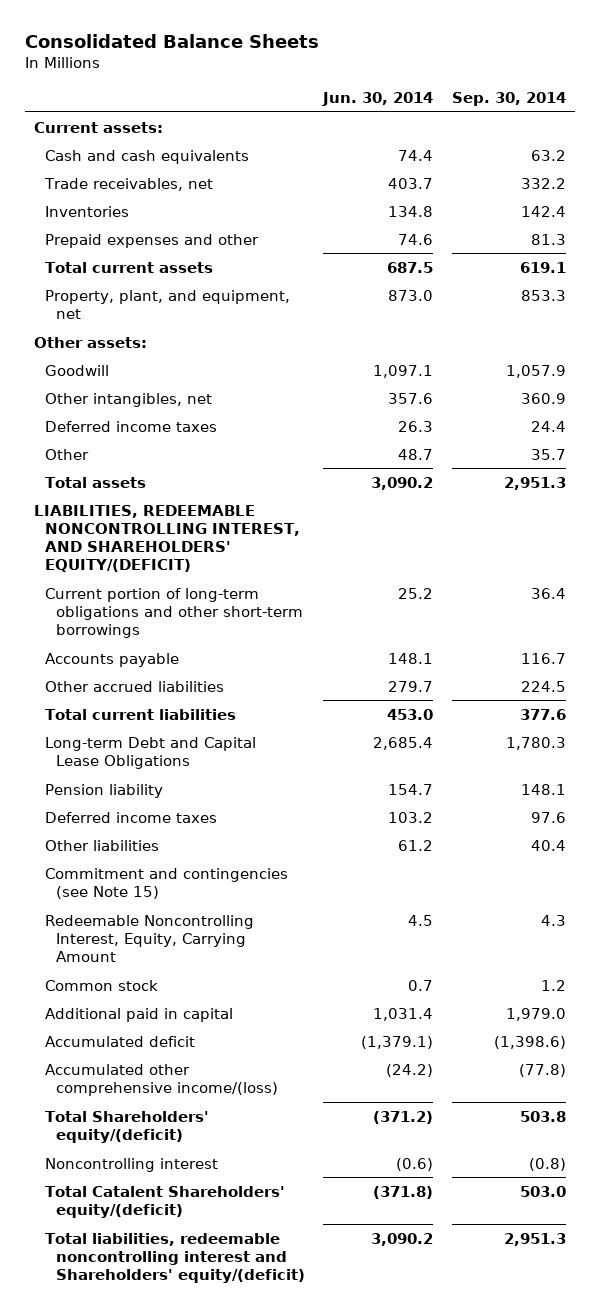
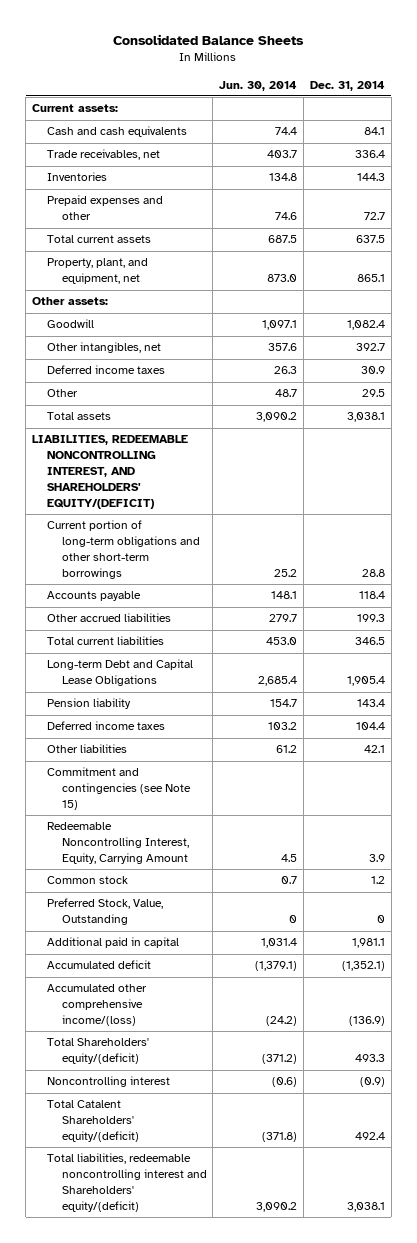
[451,92,566,107] Sep. 30, 2014 -> none
none -> [310,80,386,91] Dec. 31, 2014
none -> [46,898,163,926] Preferred Stock, Value, Outstanding

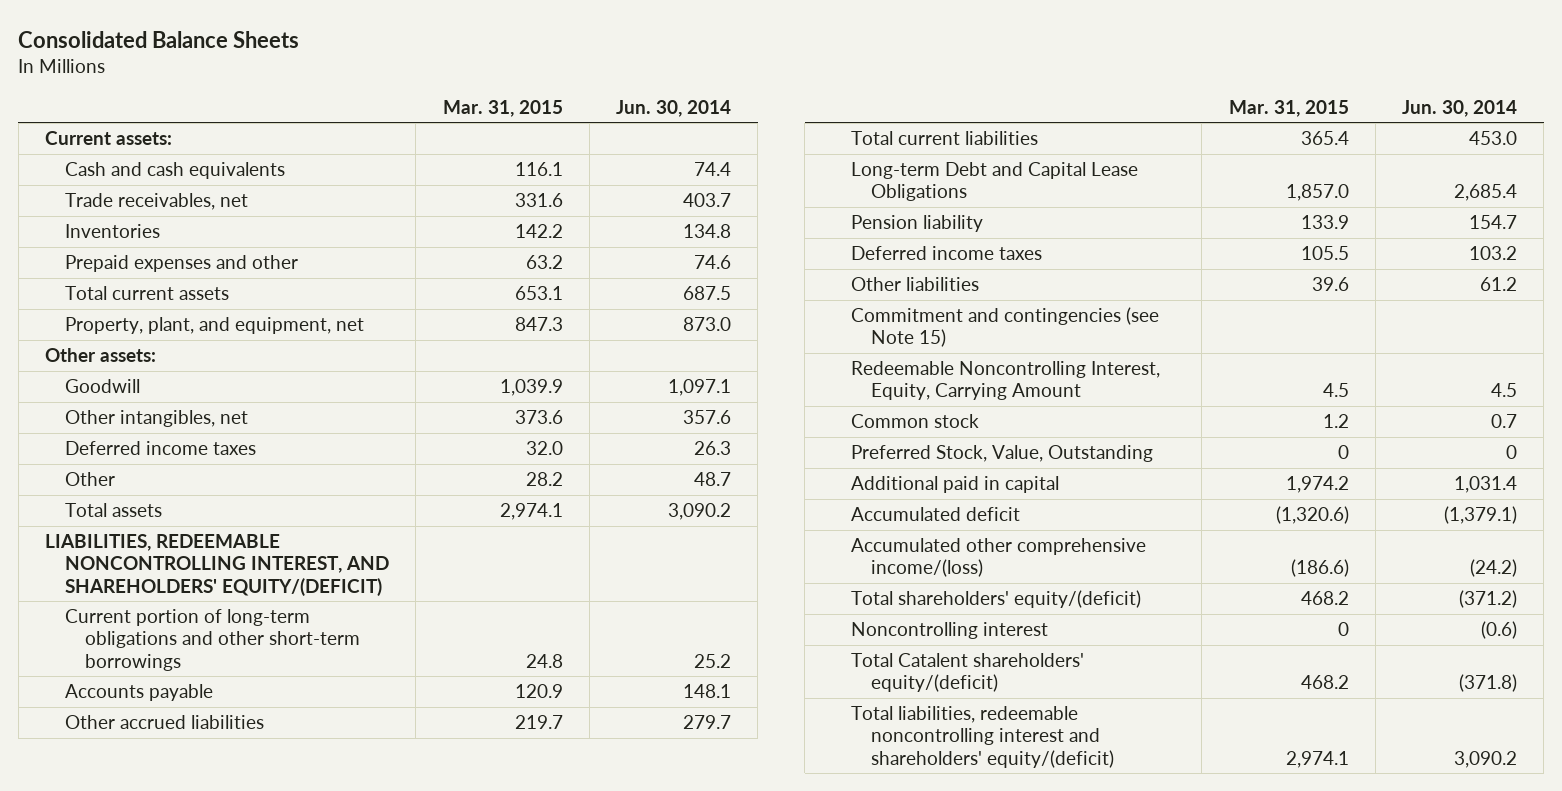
[310,80,386,91] Dec. 31, 2014 -> none
none -> [442,99,563,117] Mar. 31, 2015
[46,1038,149,1065] Total Shareholders' equity/(deficit) -> [851,590,1142,609] Total shareholders' equity/(deficit)
[46,1100,139,1143] Total Catalent Shareholders' equity/(deficit) -> [851,653,1085,693] Total Catalent shareholders' equity/(deficit)
[46,1153,207,1213] Total liabilities, redeemable noncontrolling interest and Shareholders' equity/(deficit) -> [851,706,1115,768] Total liabilities, redeemable noncontrolling interest and shareholders' equity/(deficit)

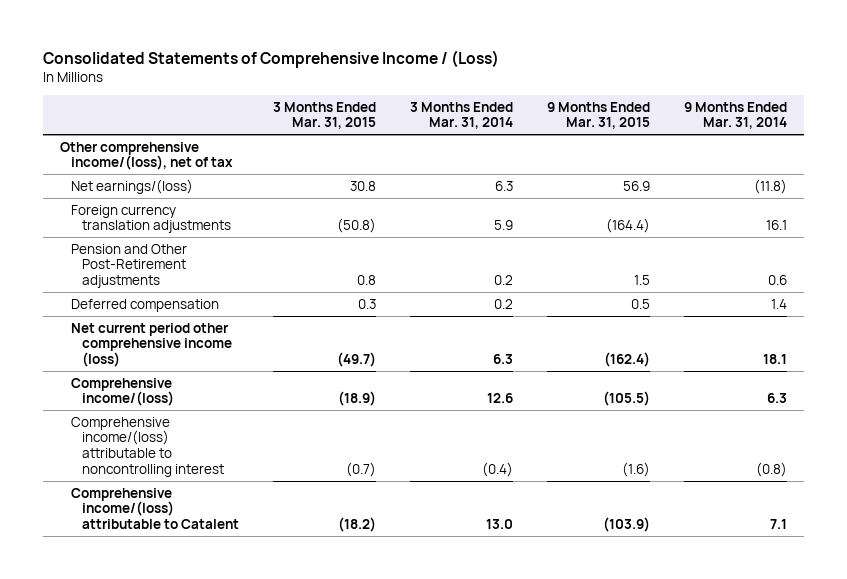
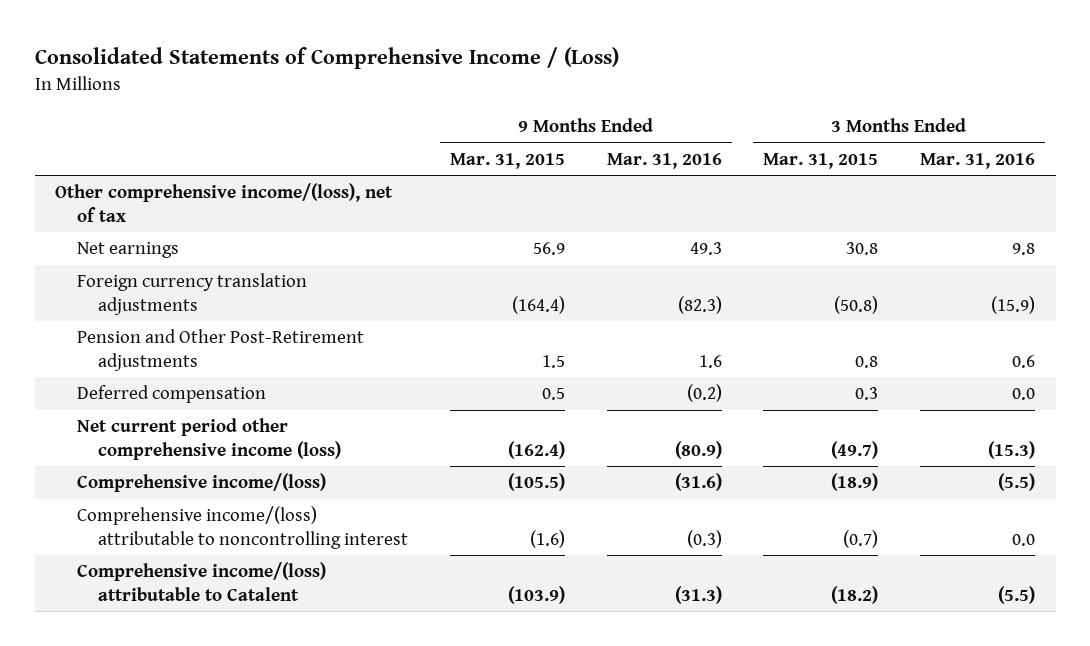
[410,101,514,130] 3 Months Ended Mar. 31, 2014 -> none
[684,101,788,130] 9 Months Ended Mar. 31, 2014 -> none
none -> [606,152,722,169] Mar. 31, 2016
none -> [919,152,1035,169] Mar. 31, 2016
[71,178,194,194] Net earnings/(loss) -> [76,242,179,259] Net earnings

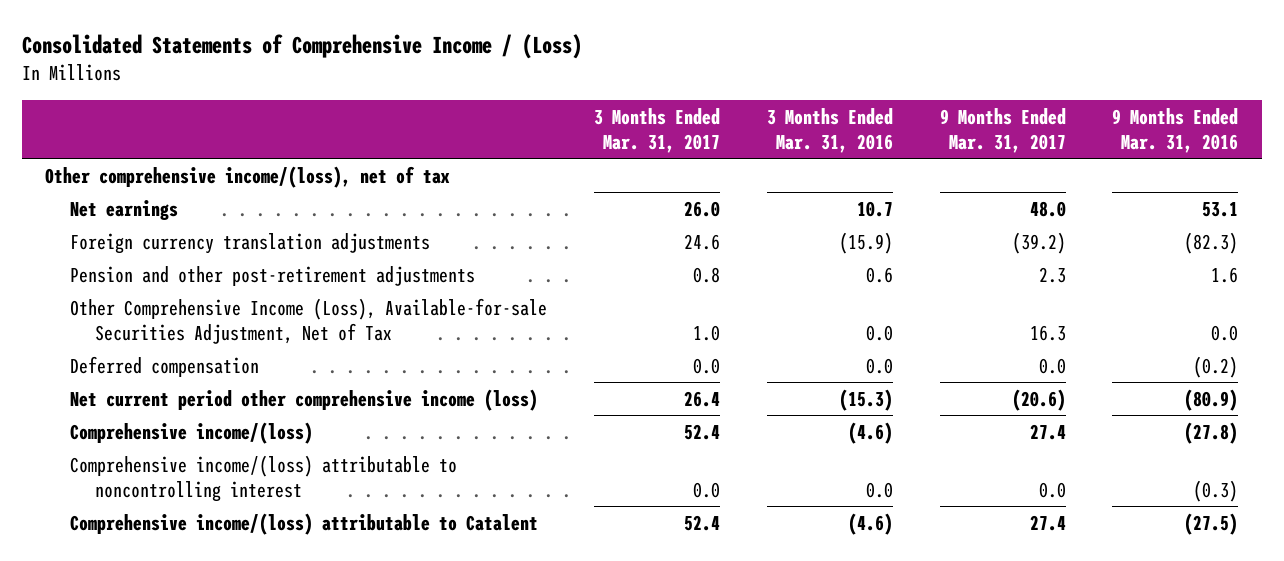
[450,152,566,169] Mar. 31, 2015 -> none
[763,152,879,169] Mar. 31, 2015 -> none
none -> [594,107,721,153] 3 Months Ended Mar. 31, 2017
none -> [939,107,1066,153] 9 Months Ended Mar. 31, 2017
[689,242,722,256] 49.3 -> [1202,201,1239,217] 53.1
[1011,243,1035,256] 9.8 -> [856,200,893,217] 10.7
[76,329,364,371] Pension and Other Post-Retirement adjustments -> [70,265,476,286] Pension and other post-retirement adjustments
none -> [70,297,548,344] Other Comprehensive Income (Loss), Available-for-sale Securities Adjustment, Net of Tax
[674,473,722,492] (31.6) -> [1184,421,1239,444] (27.8)
[997,473,1035,492] (5.5) -> [847,421,893,444] (4.6)
[674,585,722,604] (31.3) -> [1184,512,1239,535] (27.5)
[997,585,1035,604] (5.5) -> [847,512,893,535] (4.6)

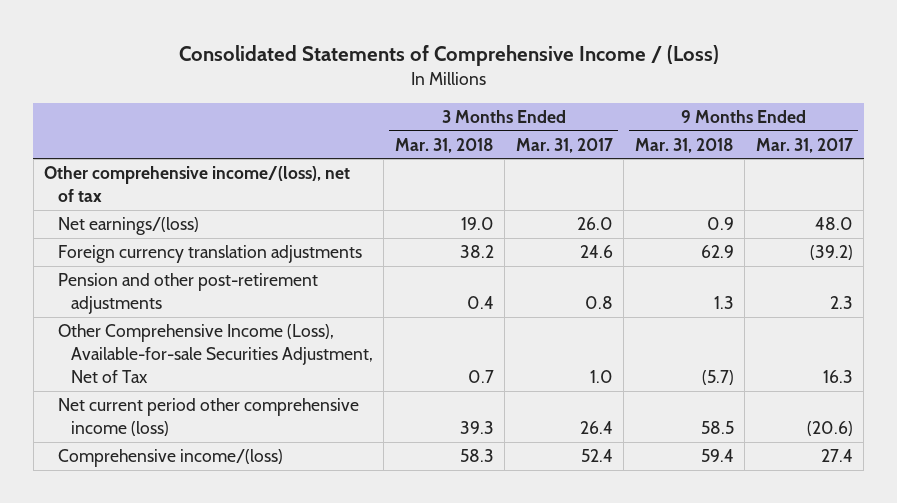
[766,107,893,153] 3 Months Ended Mar. 31, 2016 -> none
[1112,107,1239,153] 9 Months Ended Mar. 31, 2016 -> none
none -> [394,137,494,153] Mar. 31, 2018
none -> [634,137,734,153] Mar. 31, 2018
[70,199,179,220] Net earnings -> [57,217,199,236] Net earnings/(loss)
[70,355,260,377] Deferred compensation -> none
[70,454,458,502] Comprehensive income/(loss) attributable to noncontrolling interest -> none
[70,512,539,535] Comprehensive income/(loss) attributable to Catalent -> none

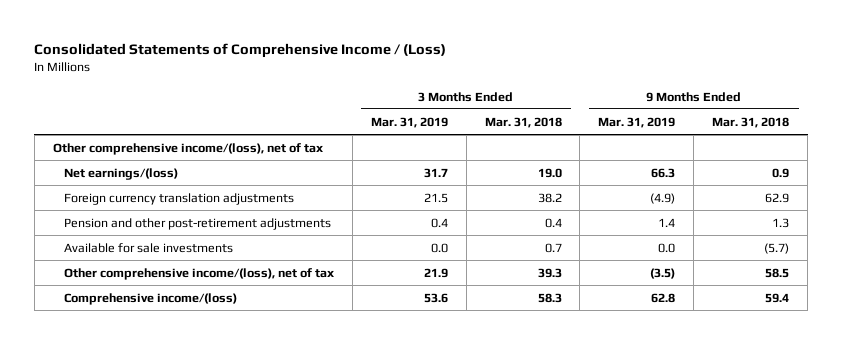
[515,137,613,153] Mar. 31, 2017 -> none
[755,137,853,153] Mar. 31, 2017 -> none
none -> [370,116,448,128] Mar. 31, 2019
none -> [598,116,676,128] Mar. 31, 2019
[57,324,373,383] Other Comprehensive Income (Loss), Available-for-sale Securities Adjustment, Net of Tax -> [63,242,233,253] Available for sale investments
[57,398,359,437] Net current period other comprehensive income (loss) -> [63,267,334,280] Other comprehensive income/(loss), net of tax

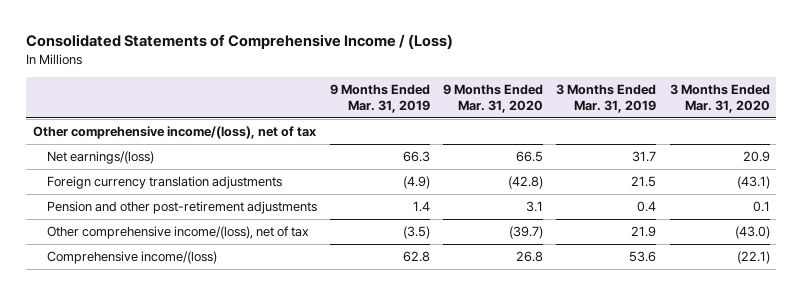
[484,116,562,128] Mar. 31, 2018 -> none
[712,116,790,128] Mar. 31, 2018 -> none
none -> [443,84,544,113] 9 Months Ended Mar. 31, 2020
none -> [669,84,770,113] 3 Months Ended Mar. 31, 2020
[63,242,233,253] Available for sale investments -> none

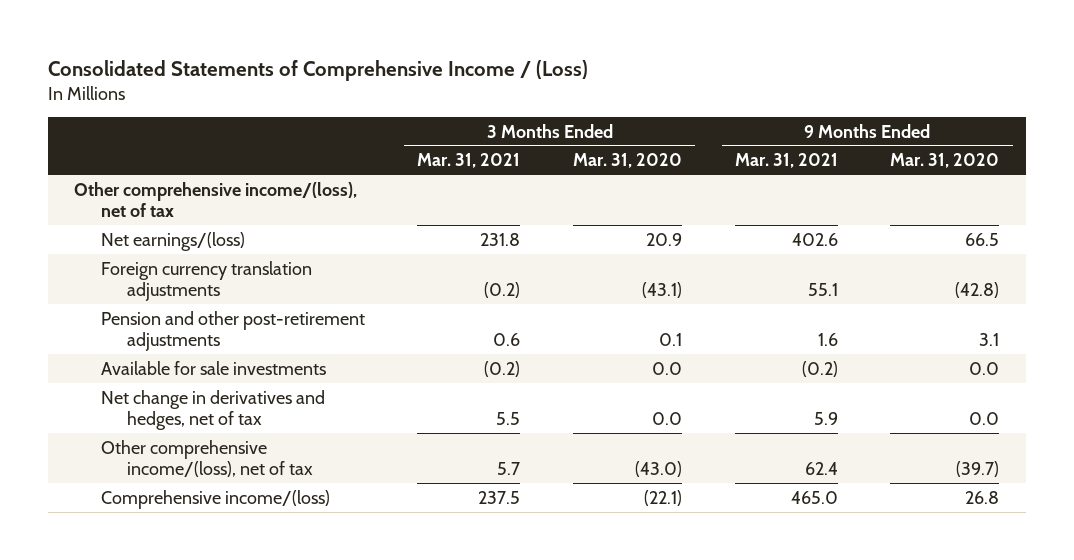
[329,84,430,113] 9 Months Ended Mar. 31, 2019 -> none
[556,84,657,113] 3 Months Ended Mar. 31, 2019 -> none
none -> [417,153,521,169] Mar. 31, 2021
none -> [734,153,838,169] Mar. 31, 2021
none -> [100,360,326,375] Available for sale investments
none -> [100,389,325,431] Net change in derivatives and hedges, net of tax

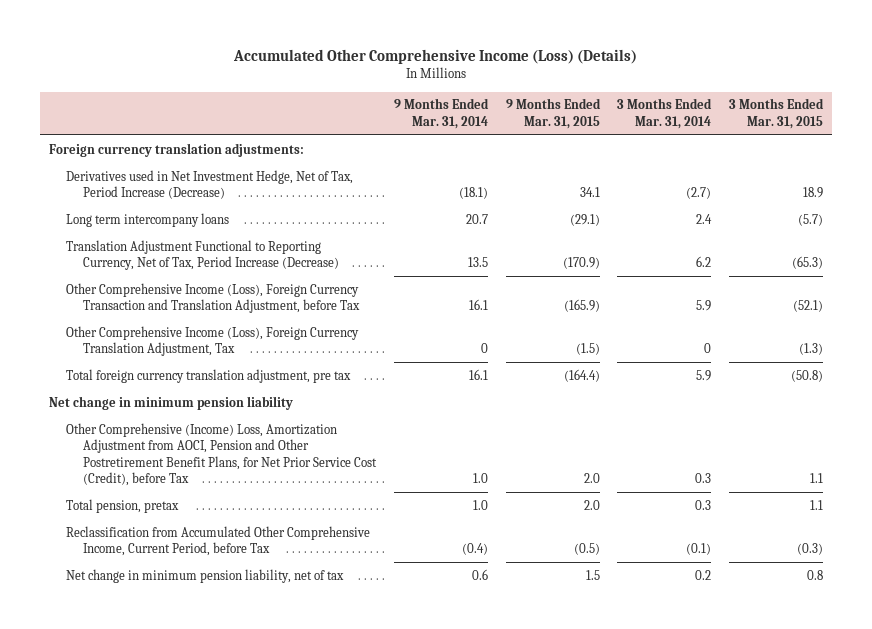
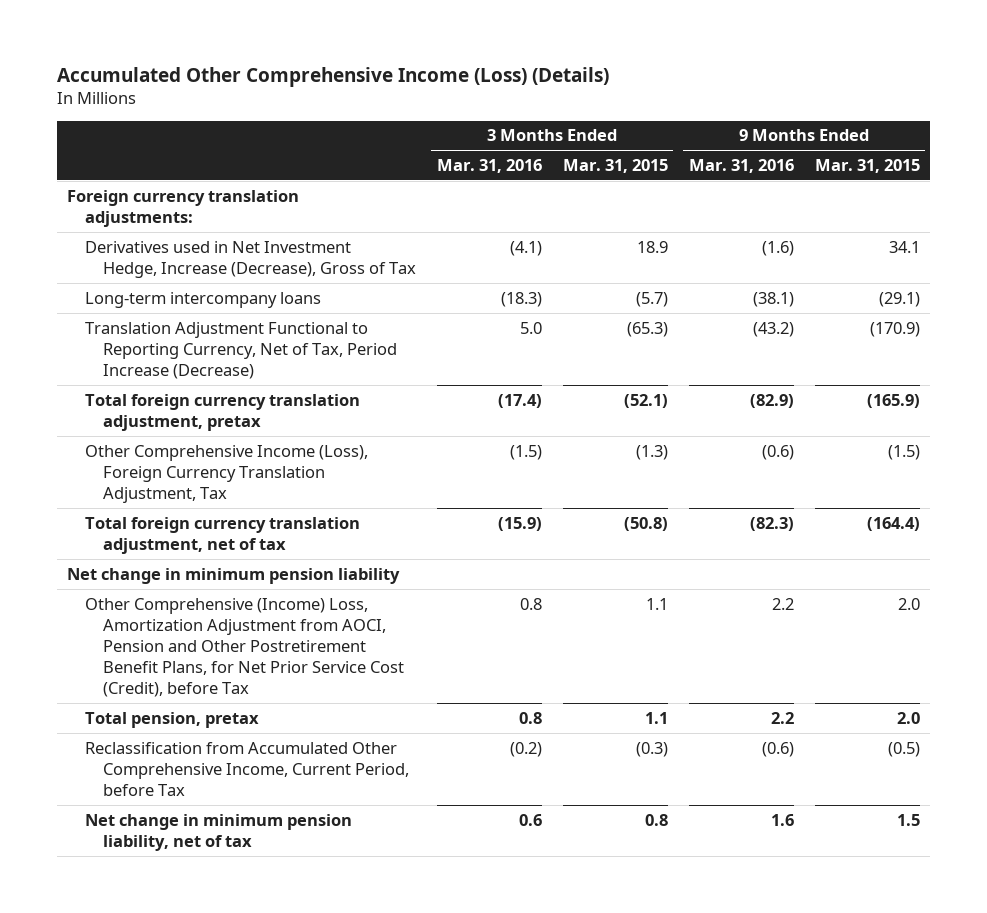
[393,98,489,130] 9 Months Ended Mar. 31, 2014 -> none
[617,98,713,130] 3 Months Ended Mar. 31, 2014 -> none
none -> [436,159,542,174] Mar. 31, 2016
none -> [688,159,794,174] Mar. 31, 2016
[65,169,353,200] Derivatives used in Net Investment Hedge, Net of Tax, Period Increase (Decrease) -> [85,240,416,278] Derivatives used in Net Investment Hedge, Increase (Decrease), Gross of Tax
[65,212,229,227] Long term intercompany loans -> [85,291,322,308] Long-term intercompany loans
[65,282,360,314] Other Comprehensive Income (Loss), Foreign Currency Transaction and Translation Adjustment, before Tax -> [85,393,361,431] Total foreign currency translation adjustment, pretax
[65,368,351,383] Total foreign currency translation adjustment, pre tax -> [85,516,361,554] Total foreign currency translation adjustment, net of tax

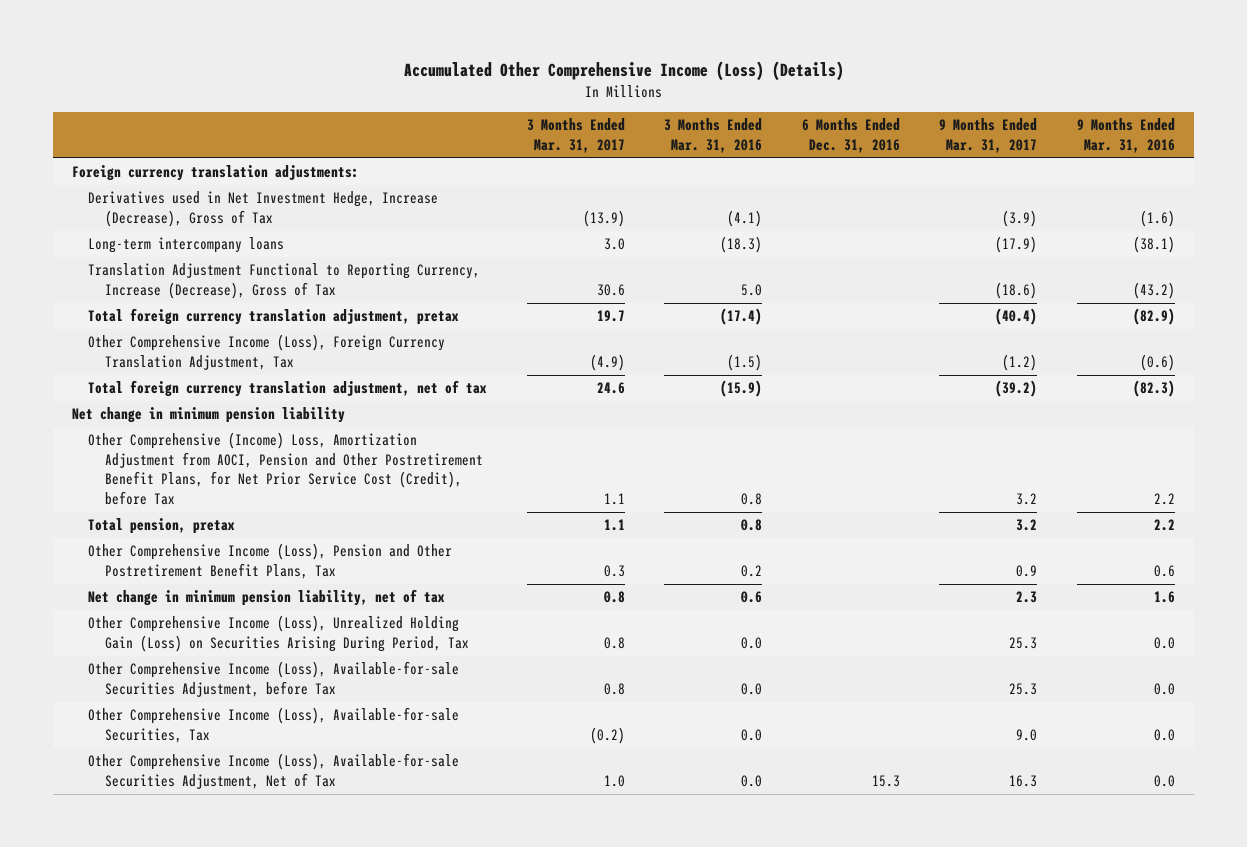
[562,159,668,174] Mar. 31, 2015 -> none
[814,159,920,174] Mar. 31, 2015 -> none
none -> [526,118,625,153] 3 Months Ended Mar. 31, 2017
none -> [801,118,900,153] 6 Months Ended Dec. 31, 2016
none -> [939,118,1038,153] 9 Months Ended Mar. 31, 2017
[85,321,397,379] Translation Adjustment Functional to Reporting Currency, Net of Tax, Period Increase (Decrease) -> [88,263,481,299] Translation Adjustment Functional to Reporting Currency, Increase (Decrease), Gross of Tax
[85,741,409,796] Reclassification from Accumulated Other Comprehensive Income, Current Period, before Tax -> [88,543,453,579] Other Comprehensive Income (Loss), Pension and Other Postretirement Benefit Plans, Tax
[509,741,542,757] (0.2) -> [741,564,763,577] 0.2
[761,741,794,757] (0.6) -> [1153,564,1175,577] 0.6
none -> [88,615,469,652] Other Comprehensive Income (Loss), Unrealized Holding Gain (Loss) on Securities Arising During Period, Tax
none -> [88,661,460,697] Other Comprehensive Income (Loss), Available-for-sale Securities Adjustment, before Tax
none -> [88,707,460,743] Other Comprehensive Income (Loss), Available-for-sale Securities, Tax
none -> [88,753,460,789] Other Comprehensive Income (Loss), Available-for-sale Securities Adjustment, Net of Tax

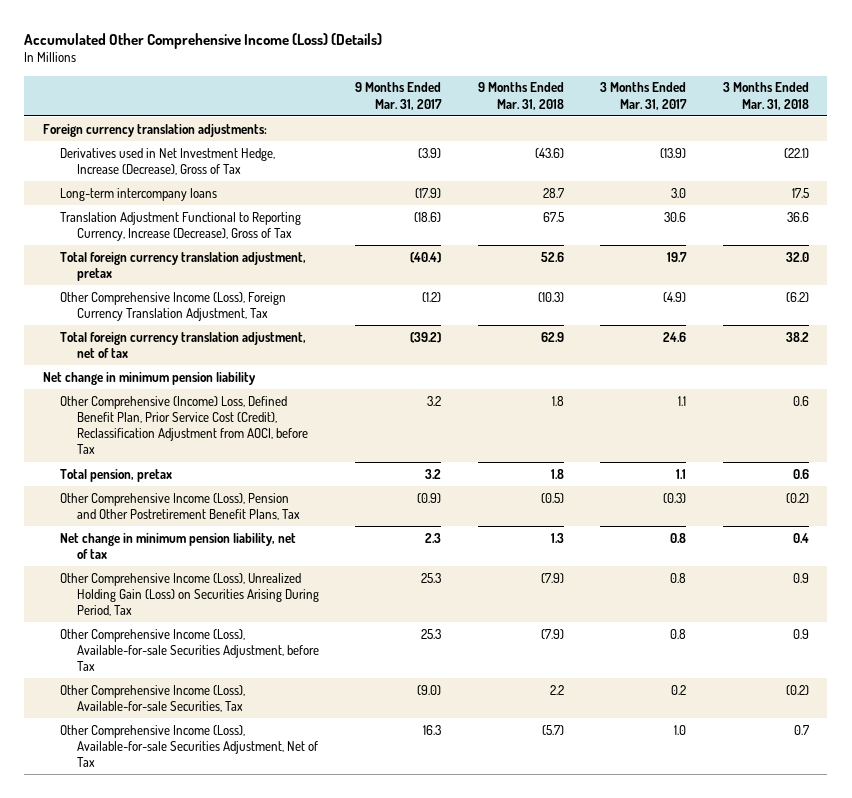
[664,118,763,153] 3 Months Ended Mar. 31, 2016 -> none
[801,118,900,153] 6 Months Ended Dec. 31, 2016 -> none
[1076,118,1175,153] 9 Months Ended Mar. 31, 2016 -> none
none -> [477,82,564,110] 9 Months Ended Mar. 31, 2018
none -> [723,82,810,110] 3 Months Ended Mar. 31, 2018
[88,432,483,505] Other Comprehensive (Income) Loss, Amortization Adjustment from AOCI, Pension and Other Postretirement Benefit Plans, for Net Prior Service Cost (Credit), before Tax -> [59,395,308,455] Other Comprehensive (Income) Loss, Defined Benefit Plan, Prior Service Cost (Credit), Reclassification Adjustment from AOCI, before Tax
[603,564,625,577] 0.3 -> [663,492,687,503] (0.3)
[1016,564,1038,577] 0.9 -> [417,492,442,503] (0.9)
[589,726,625,744] (0.2) -> [671,684,687,695] 0.2
[1016,728,1038,741] 9.0 -> [417,684,442,695] (9.0)

